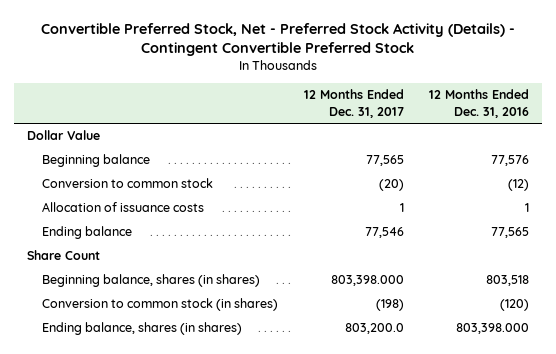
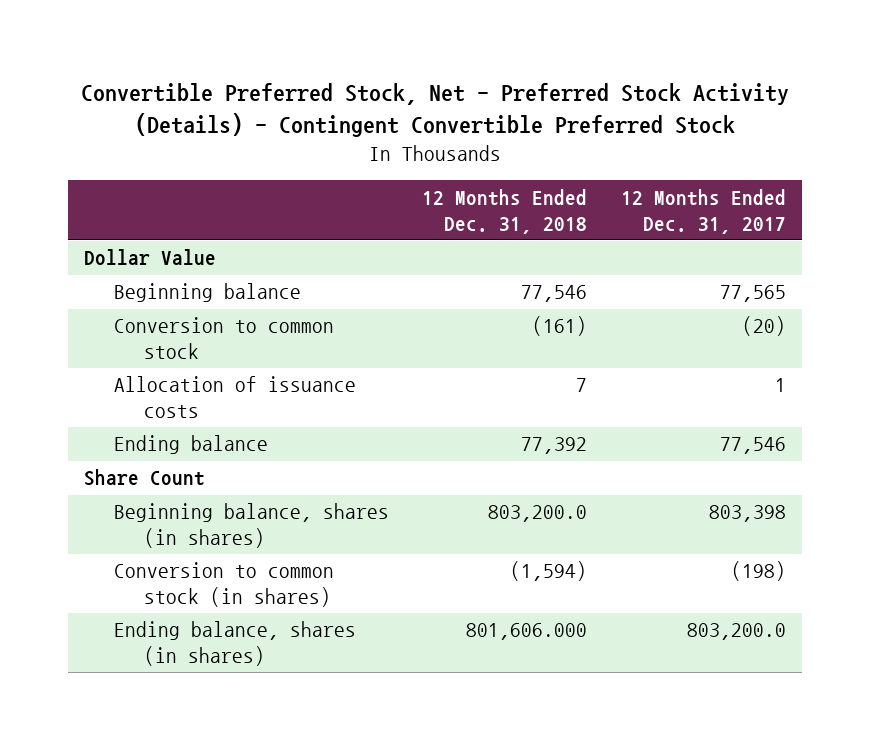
[429,89,530,118] 12 Months Ended Dec. 31, 2016 -> none
none -> [422,188,588,234] 12 Months Ended Dec. 31, 2018
[330,275,404,287] 803,398.000 -> [708,505,786,523] 803,398

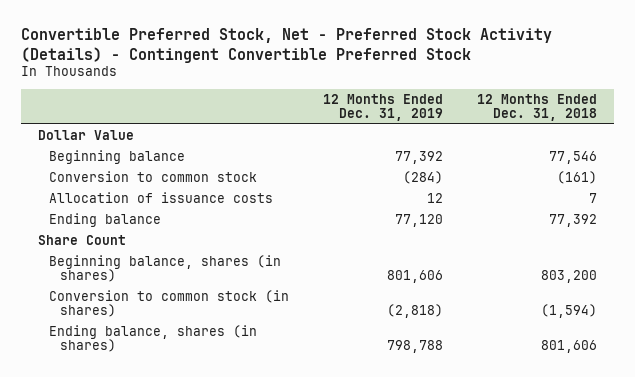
[620,188,786,234] 12 Months Ended Dec. 31, 2017 -> none
none -> [323,93,444,122] 12 Months Ended Dec. 31, 2019
[488,505,588,523] 803,200.0 -> [541,270,598,284] 803,200
[466,623,588,641] 801,606.000 -> [541,340,598,354] 801,606

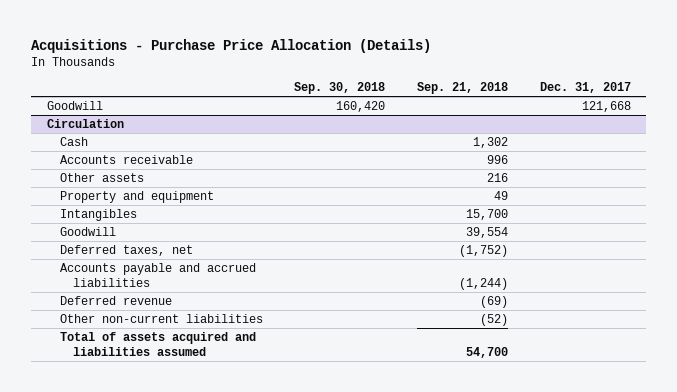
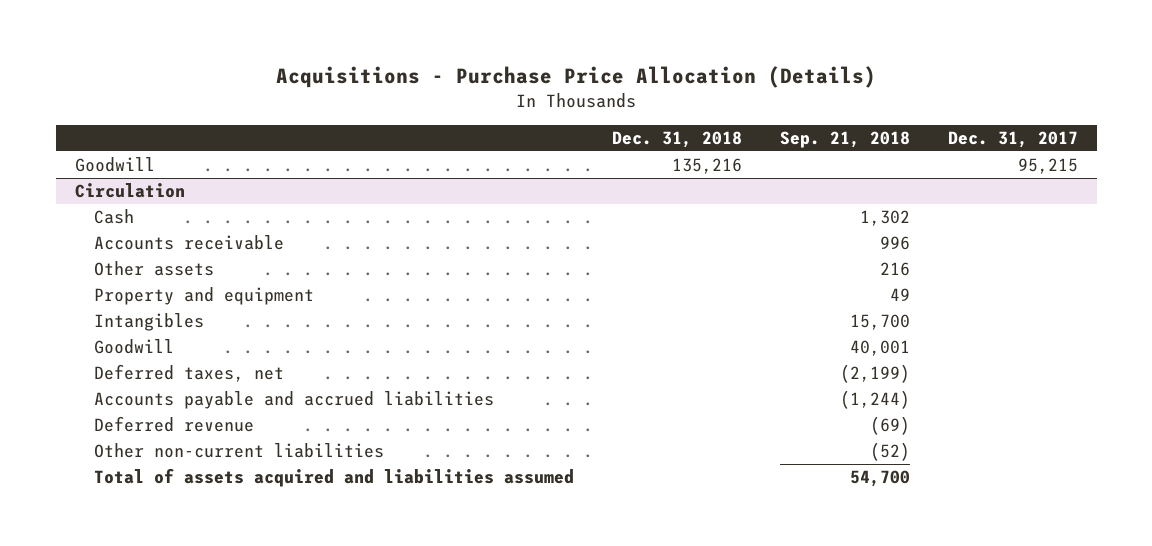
[294,82,386,95] Sep. 30, 2018 -> none
none -> [612,131,743,149] Dec. 31, 2018
[581,101,631,113] 121,668 -> [1017,158,1078,175] 95,215
[466,227,509,239] 39,554 -> [849,340,910,357] 40,001
[459,245,509,258] (1,752) -> [839,364,910,384] (2,199)

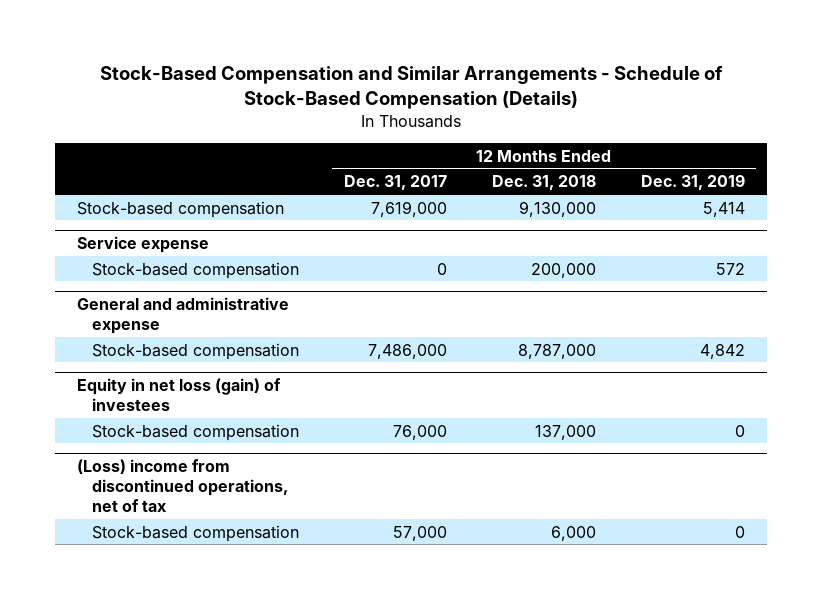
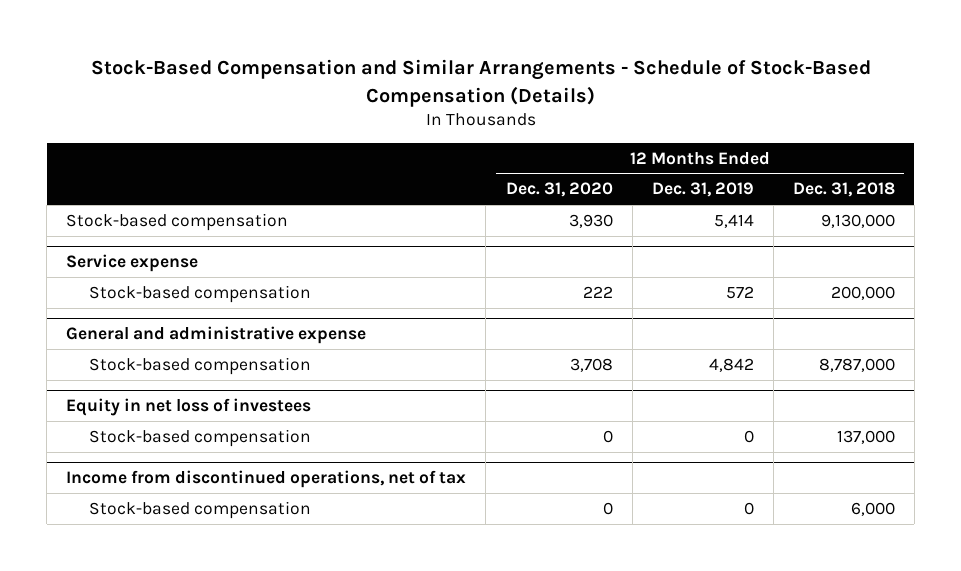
[343,175,447,191] Dec. 31, 2017 -> none
none -> [505,182,613,198] Dec. 31, 2020
[77,377,282,411] Equity in net loss (gain) of investees -> [66,398,312,417] Equity in net loss of investees
[77,458,288,513] (Loss) income from discontinued operations, net of tax -> [66,470,467,489] Income from discontinued operations, net of tax

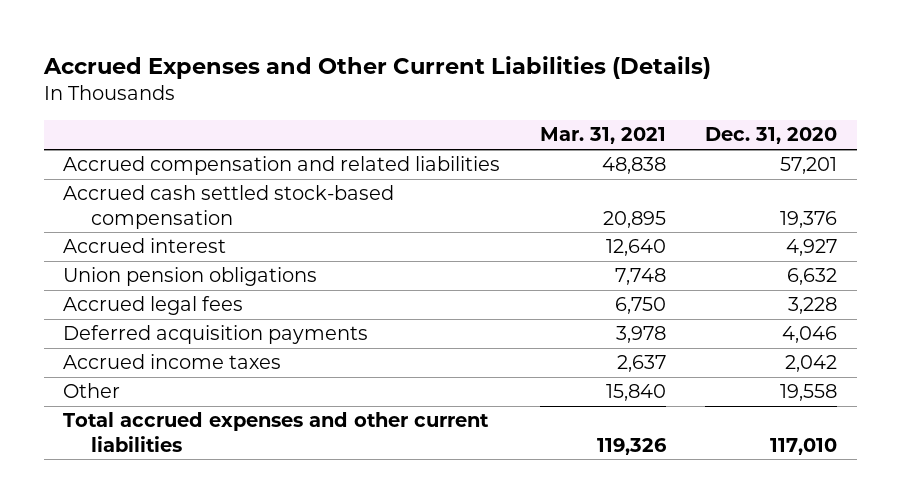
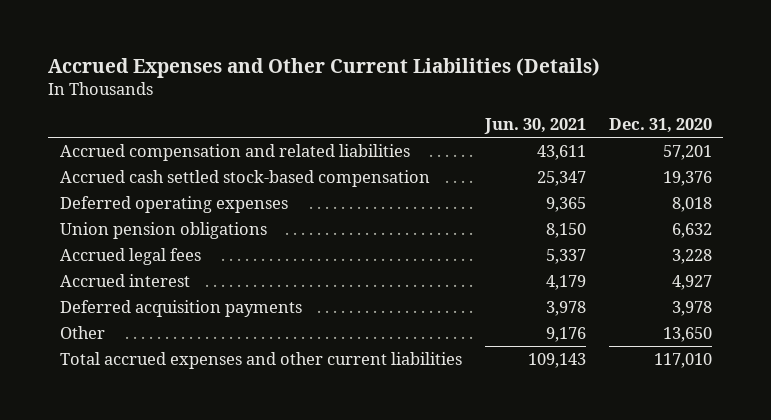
[539,127,666,145] Mar. 31, 2021 -> none
none -> [483,118,586,135] Jun. 30, 2021
none -> [59,195,288,213] Deferred operating expenses
[63,354,282,370] Accrued income taxes -> none
[63,238,227,254] Accrued interest -> [59,273,190,287] Accrued interest
[782,326,838,344] 4,046 -> [671,300,712,316] 3,978
[780,384,838,402] 19,558 -> [662,326,712,342] 13,650

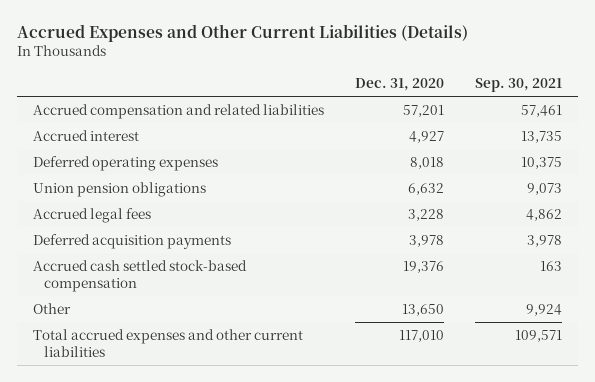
[483,118,586,135] Jun. 30, 2021 -> none
none -> [475,78,563,93] Sep. 30, 2021
[59,273,190,287] Accrued interest -> [32,130,139,142] Accrued interest
[59,169,430,187] Accrued cash settled stock-based compensation -> [32,260,247,293] Accrued cash settled stock-based compensation

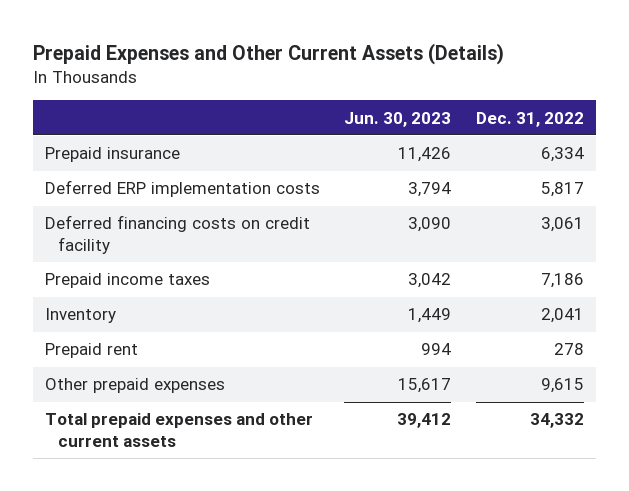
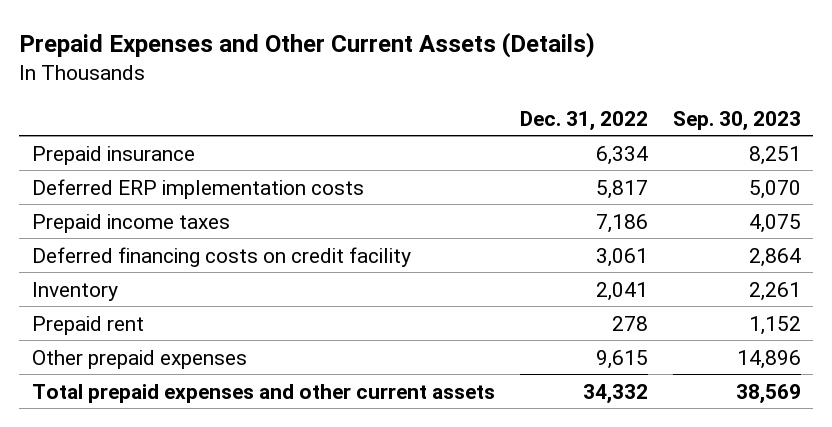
[344,111,452,127] Jun. 30, 2023 -> none
none -> [672,110,801,131] Sep. 30, 2023
[45,215,311,254] Deferred financing costs on credit facility -> [31,246,411,267] Deferred financing costs on credit facility

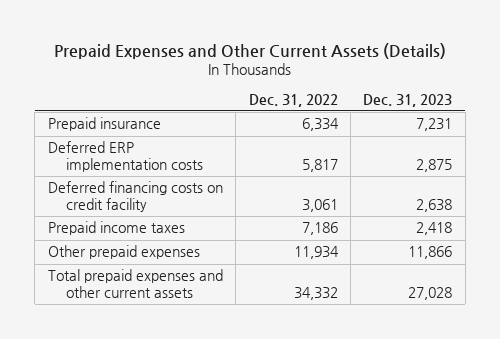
[672,110,801,131] Sep. 30, 2023 -> none
none -> [363,93,453,107] Dec. 31, 2023
[31,281,118,301] Inventory -> none
[31,315,144,335] Prepaid rent -> none
[31,213,230,233] Prepaid income taxes -> [47,221,185,236] Prepaid income taxes
[595,349,648,369] 9,615 -> [293,246,339,260] 11,934

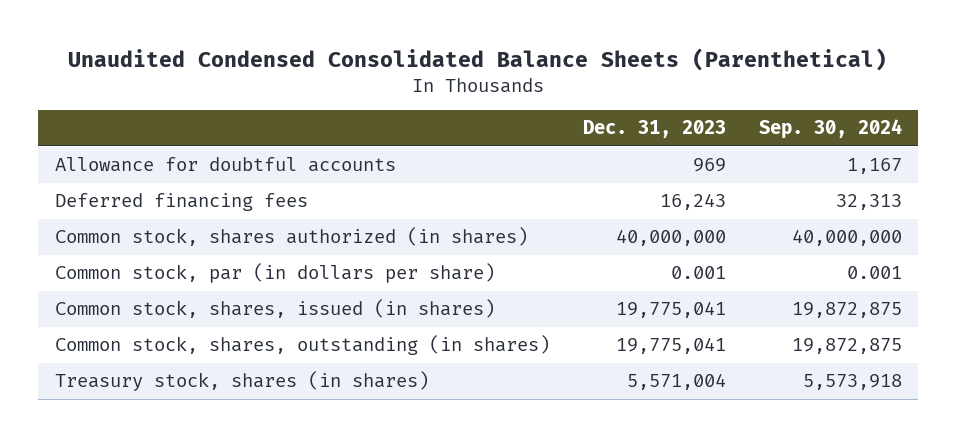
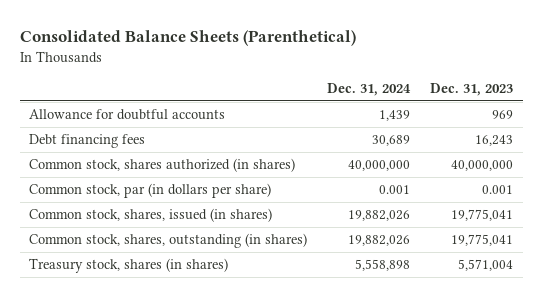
[68,47,888,71] Unaudited Condensed Consolidated Balance Sheets (Parenthetical) -> [19,30,356,47] Consolidated Balance Sheets (Parenthetical)
[758,119,902,140] Sep. 30, 2024 -> none
none -> [327,83,412,97] Dec. 31, 2024
[54,193,308,212] Deferred financing fees -> [29,134,146,149] Debt financing fees

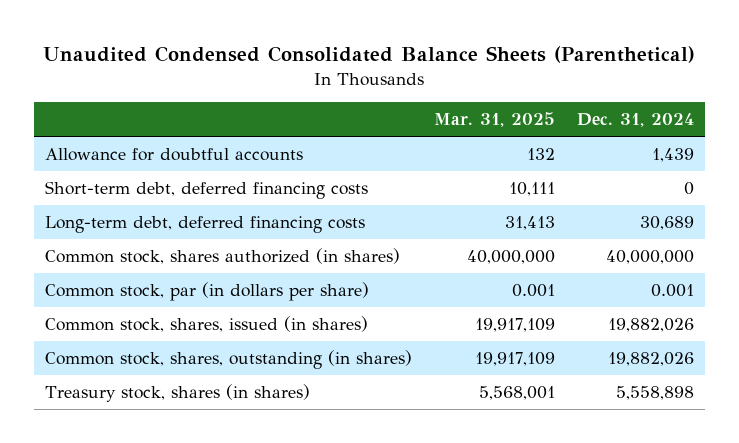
[19,30,356,47] Consolidated Balance Sheets (Parenthetical) -> [43,45,696,63] Unaudited Condensed Consolidated Balance Sheets (Parenthetical)
[430,83,514,97] Dec. 31, 2023 -> none
none -> [433,112,555,128] Mar. 31, 2025
none -> [44,181,368,200] Short-term debt, deferred financing costs
[29,134,146,149] Debt financing fees -> [44,216,365,234] Long-term debt, deferred financing costs

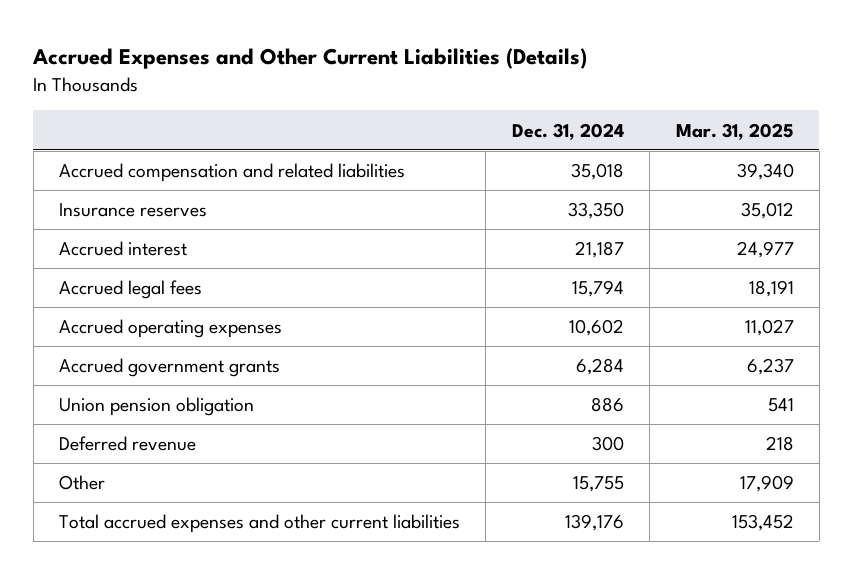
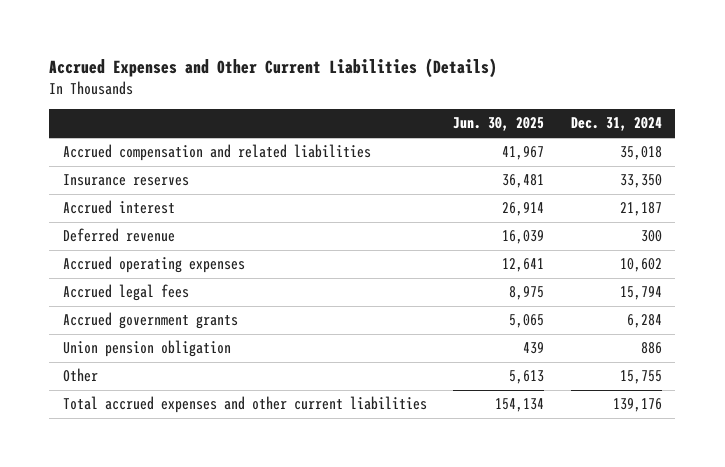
[675,122,794,140] Mar. 31, 2025 -> none
none -> [453,117,545,132] Jun. 30, 2025
[59,436,197,452] Deferred revenue -> [62,228,175,243] Deferred revenue
[59,280,203,300] Accrued legal fees -> [62,284,189,302] Accrued legal fees

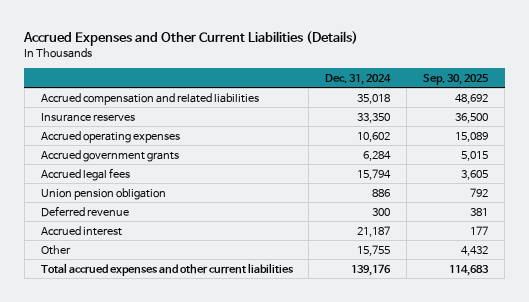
[453,117,545,132] Jun. 30, 2025 -> none
none -> [423,73,490,85] Sep. 30, 2025
[62,284,189,302] Accrued legal fees -> [40,167,130,181] Accrued legal fees
[62,228,175,243] Deferred revenue -> [40,205,129,217] Deferred revenue
[62,200,175,215] Accrued interest -> [40,225,122,236] Accrued interest

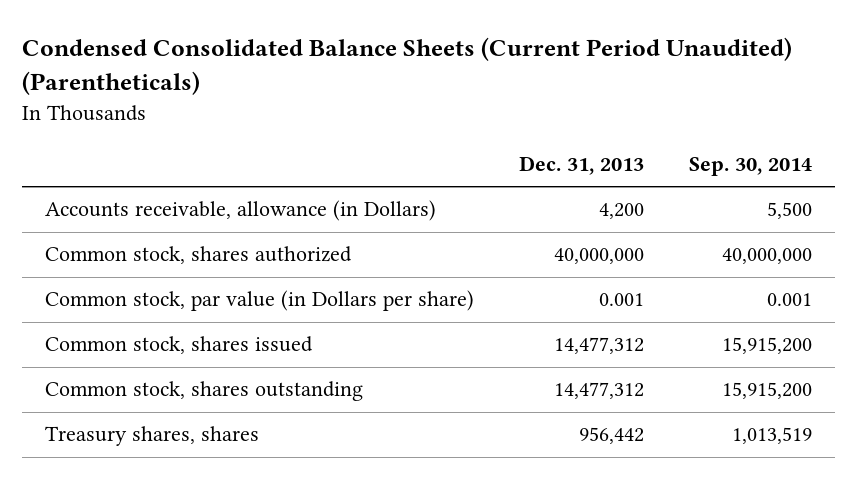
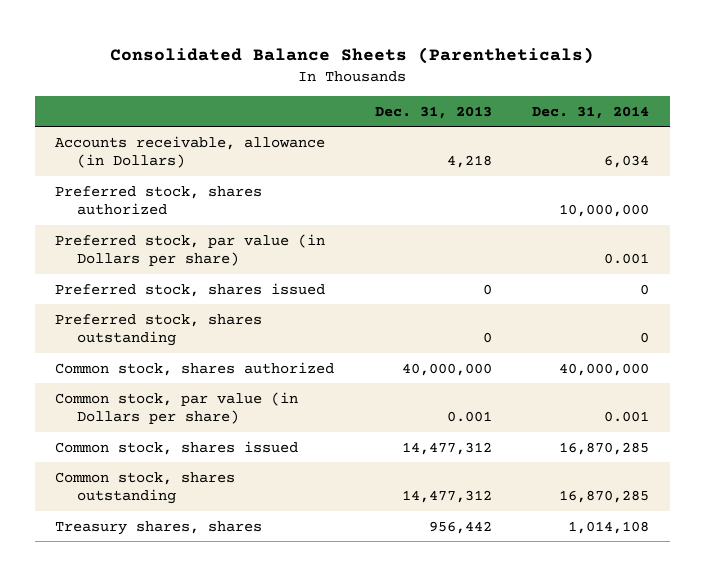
[22,37,793,96] Condensed Consolidated Balance Sheets (Current Period Unaudited) (Parentheticals) -> [110,46,595,64] Consolidated Balance Sheets (Parentheticals)
[689,157,813,177] Sep. 30, 2014 -> none
none -> [532,105,650,119] Dec. 31, 2014
[599,203,645,220] 4,200 -> [446,155,492,169] 4,218
none -> [55,185,263,216] Preferred stock, shares authorized
none -> [55,233,326,267] Preferred stock, par value (in Dollars per share)
none -> [55,282,326,297] Preferred stock, shares issued
none -> [55,313,263,347] Preferred stock, shares outstanding

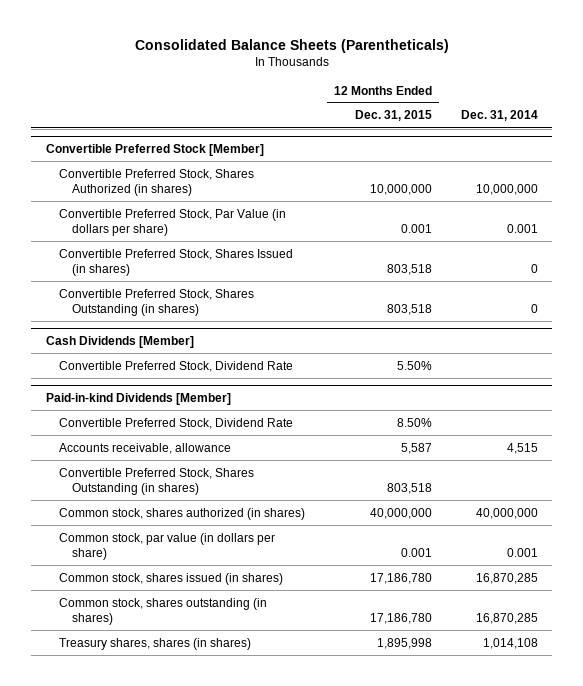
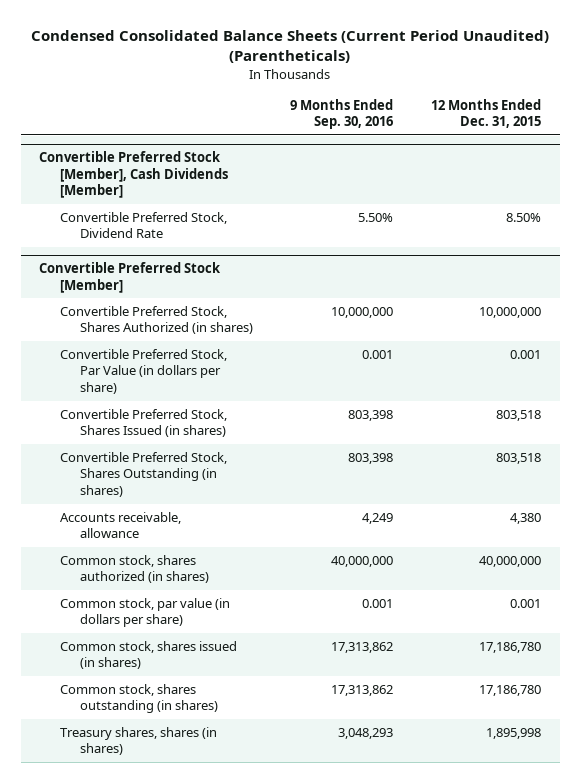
[134,38,449,53] Consolidated Balance Sheets (Parentheticals) -> [31,29,550,64] Condensed Consolidated Balance Sheets (Current Period Unaudited) (Parentheticals)
[460,110,538,122] Dec. 31, 2014 -> none
none -> [290,98,394,130] 9 Months Ended Sep. 30, 2016
none -> [39,151,228,199] Convertible Preferred Stock [Member], Cash Dividends [Member]
none -> [59,211,227,239] Convertible Preferred Stock, Dividend Rate
[45,336,194,349] Cash Dividends [Member] -> none
[58,360,293,372] Convertible Preferred Stock, Dividend Rate -> none
[45,393,231,406] Paid-in-kind Dividends [Member] -> none
[58,417,293,429] Convertible Preferred Stock, Dividend Rate -> none
[58,467,254,495] Convertible Preferred Stock, Shares Outstanding (in shares) -> none
[400,442,432,454] 5,587 -> [509,512,541,524] 4,380

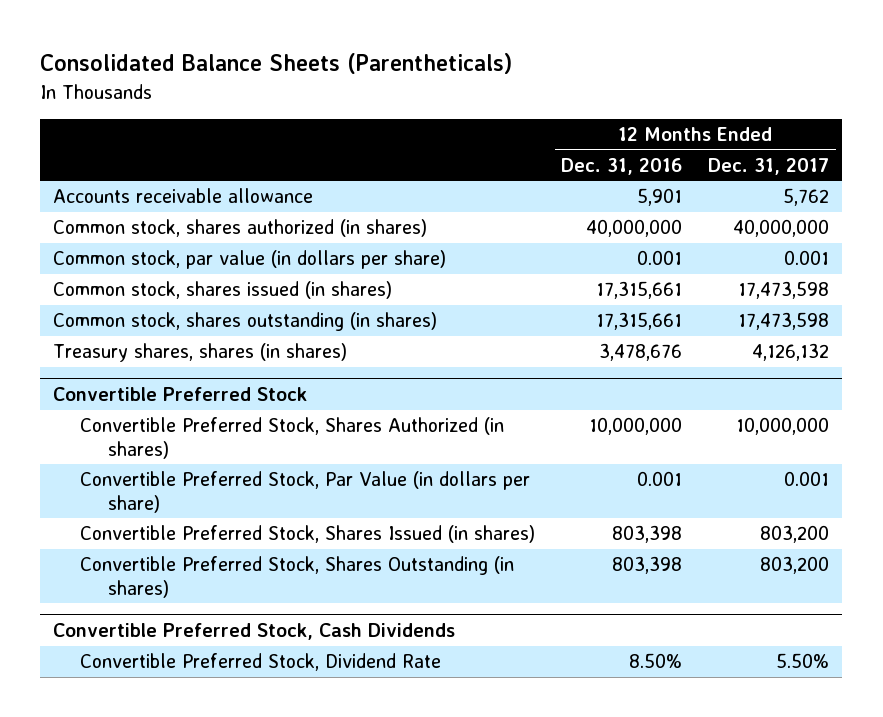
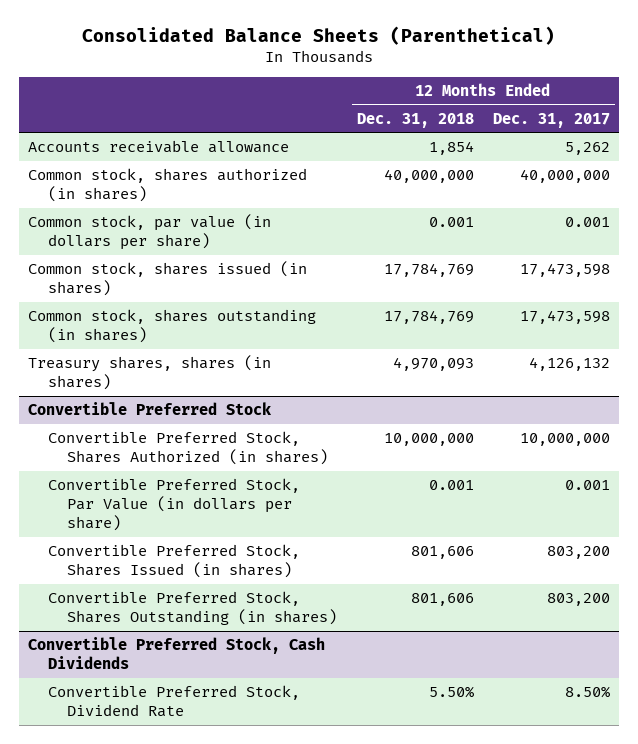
[40,53,513,75] Consolidated Balance Sheets (Parentheticals) -> [82,26,556,46] Consolidated Balance Sheets (Parenthetical)
[561,157,683,175] Dec. 31, 2016 -> none
none -> [356,112,474,128] Dec. 31, 2018
[783,188,830,207] 5,762 -> [564,142,610,156] 5,262
[776,653,830,669] 5.50% -> [564,686,610,699] 8.50%

